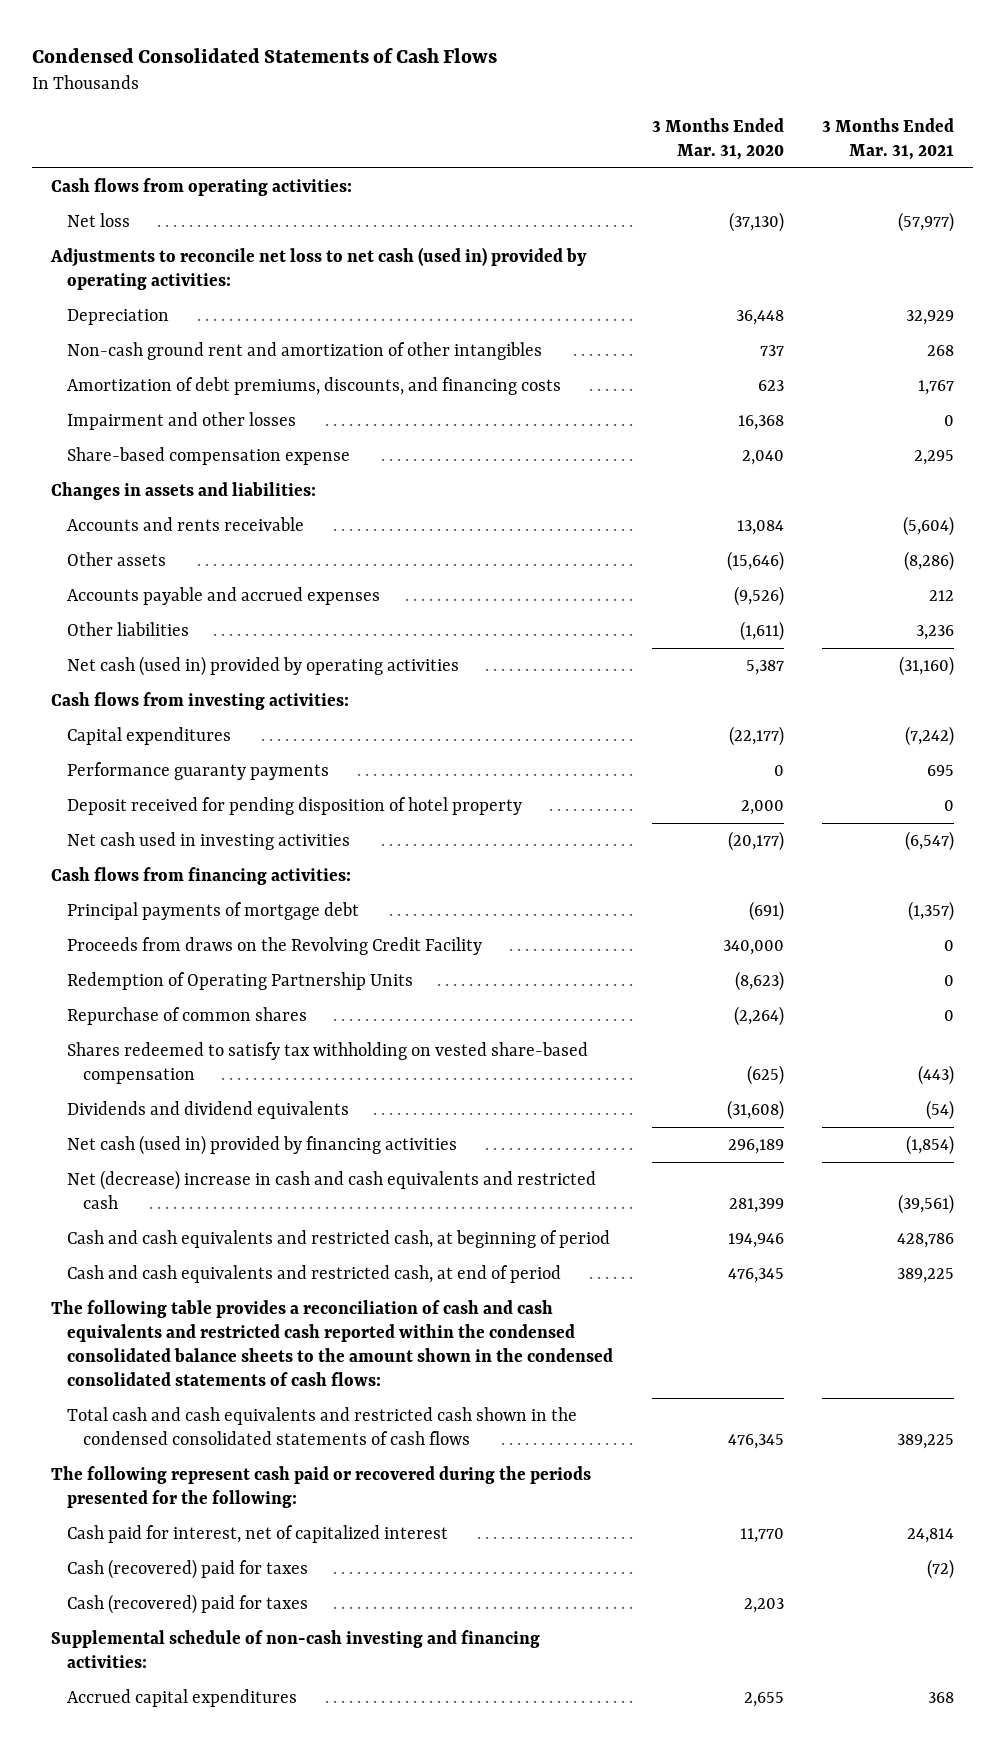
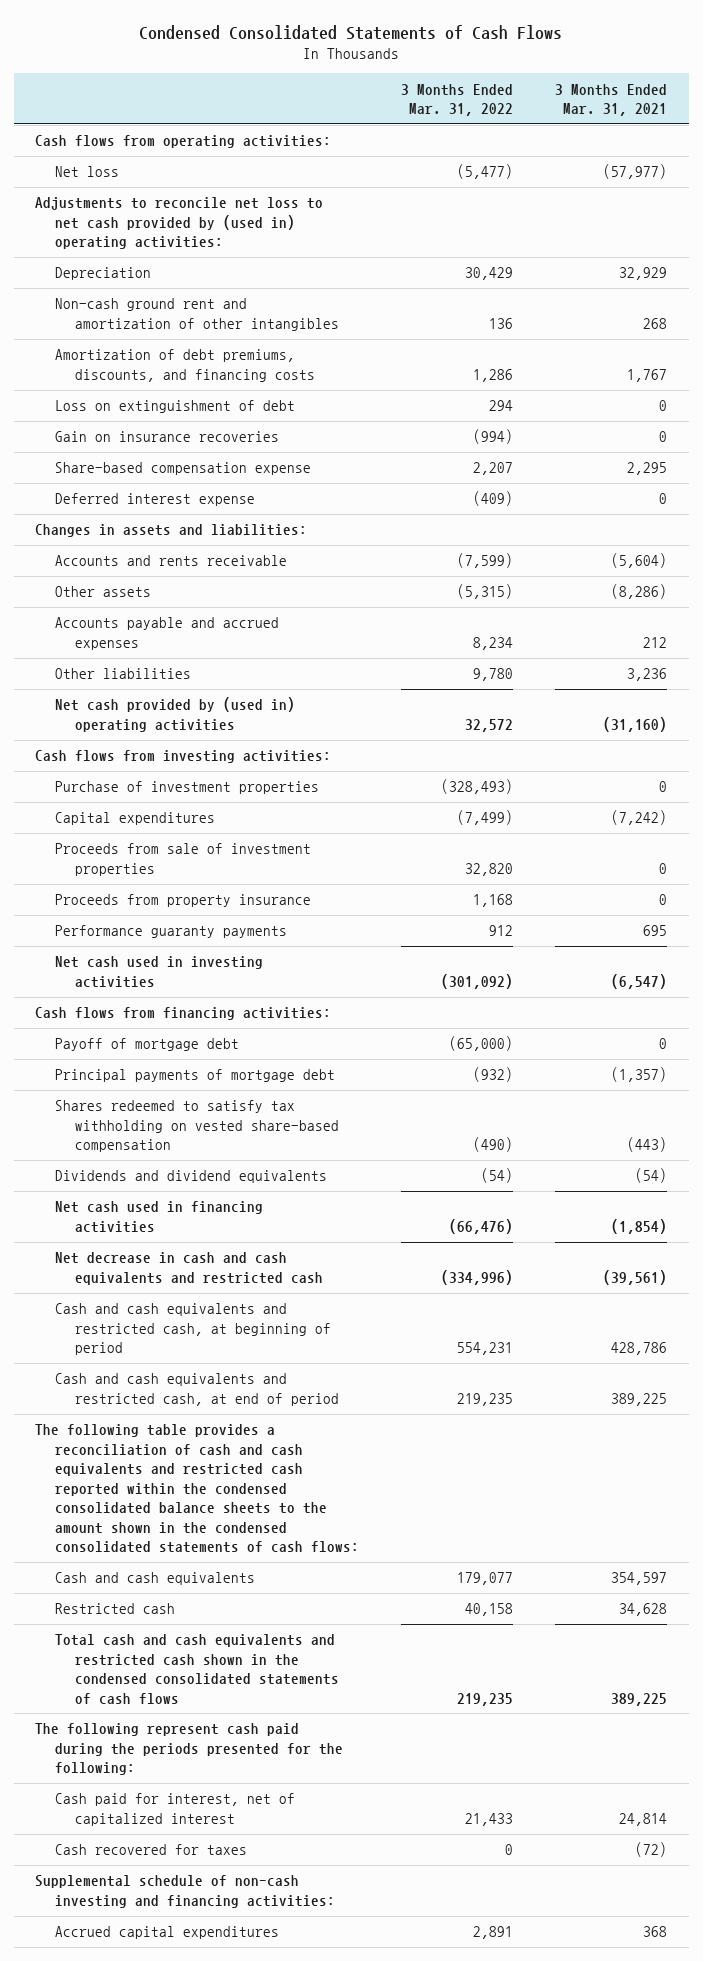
[651,117,784,160] 3 Months Ended Mar. 31, 2020 -> none
none -> [401,83,514,117] 3 Months Ended Mar. 31, 2022
[50,247,588,291] Adjustments to reconcile net loss to net cash (used in) provided by operating activities: -> [35,197,324,250] Adjustments to reconcile net loss to net cash provided by (used in) operating activities:
[67,412,297,431] Impairment and other losses -> none
none -> [54,400,295,414] Loss on extinguishment of debt
none -> [54,431,279,443] Gain on insurance recoveries
none -> [54,493,255,507] Deferred interest expense
[67,656,460,677] Net cash (used in) provided by operating activities -> [54,697,295,732] Net cash provided by (used in) operating activities
none -> [54,781,319,795] Purchase of investment properties
none -> [54,843,311,876] Proceeds from sale of investment properties
none -> [54,894,311,908] Proceeds from property insurance
[67,797,523,816] Deposit received for pending disposition of hotel property -> none
none -> [54,1038,239,1052] Payoff of mortgage debt
[67,937,483,956] Proceeds from draws on the Revolving Credit Facility -> none
[67,972,414,991] Redemption of Operating Partnership Units -> none
[67,1007,308,1026] Repurchase of common shares -> none
[67,1135,458,1156] Net cash (used in) provided by financing activities -> [54,1201,263,1233] Net cash used in financing activities
[67,1170,597,1210] Net (decrease) increase in cash and cash equivalents and restricted cash -> [54,1252,323,1285] Net decrease in cash and cash equivalents and restricted cash
none -> [54,1572,255,1586] Cash and cash equivalents
none -> [54,1603,175,1615] Restricted cash
[51,1466,592,1509] The following represent cash paid or recovered during the periods presented for the following: -> [35,1723,343,1776] The following represent cash paid during the periods presented for the following:
[67,1594,309,1615] Cash (recovered) paid for taxes -> none
[67,1559,309,1580] Cash (recovered) paid for taxes -> [54,1844,247,1856] Cash recovered for taxes

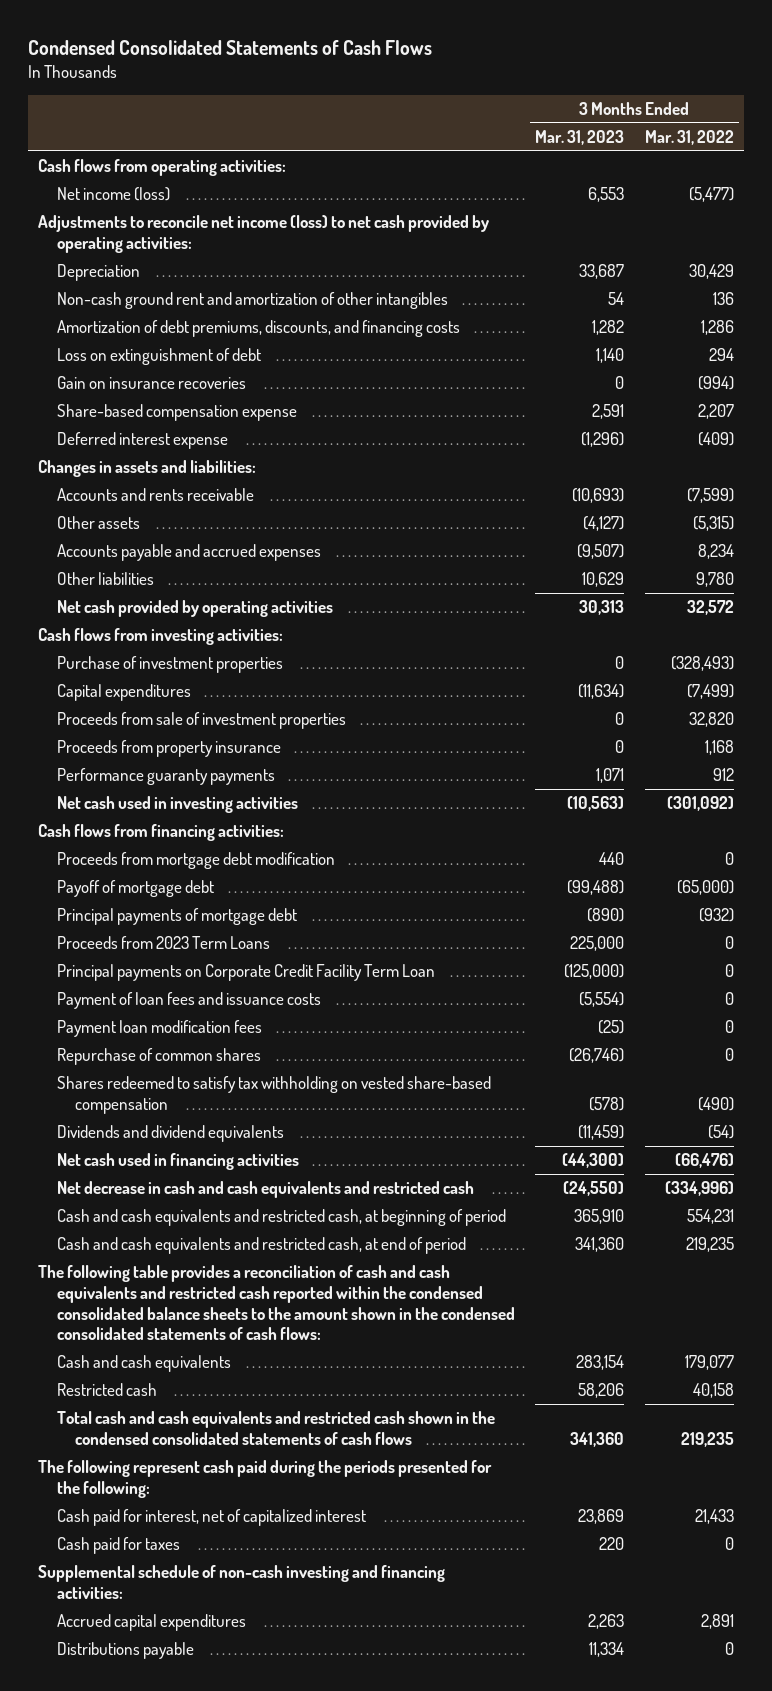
[555,83,668,117] 3 Months Ended Mar. 31, 2021 -> none
none -> [535,130,625,146] Mar. 31, 2023
[54,166,119,178] Net loss -> [56,187,170,202] Net income (loss)
[35,197,324,250] Adjustments to reconcile net loss to net cash provided by (used in) operating activities: -> [38,215,490,254] Adjustments to reconcile net income (loss) to net cash provided by operating activities:
[54,697,295,732] Net cash provided by (used in) operating activities -> [56,600,333,618] Net cash provided by operating activities
none -> [56,852,335,870] Proceeds from mortgage debt modification
none -> [56,936,270,950] Proceeds from 2023 Term Loans
none -> [56,964,435,982] Principal payments on Corporate Credit Facility Term Loan
none -> [56,992,321,1010] Payment of loan fees and issuance costs
none -> [56,1020,262,1038] Payment loan modification fees
none -> [56,1048,261,1066] Repurchase of common shares
[54,1844,247,1856] Cash recovered for taxes -> [56,1537,180,1555] Cash paid for taxes
none -> [56,1642,194,1660] Distributions payable

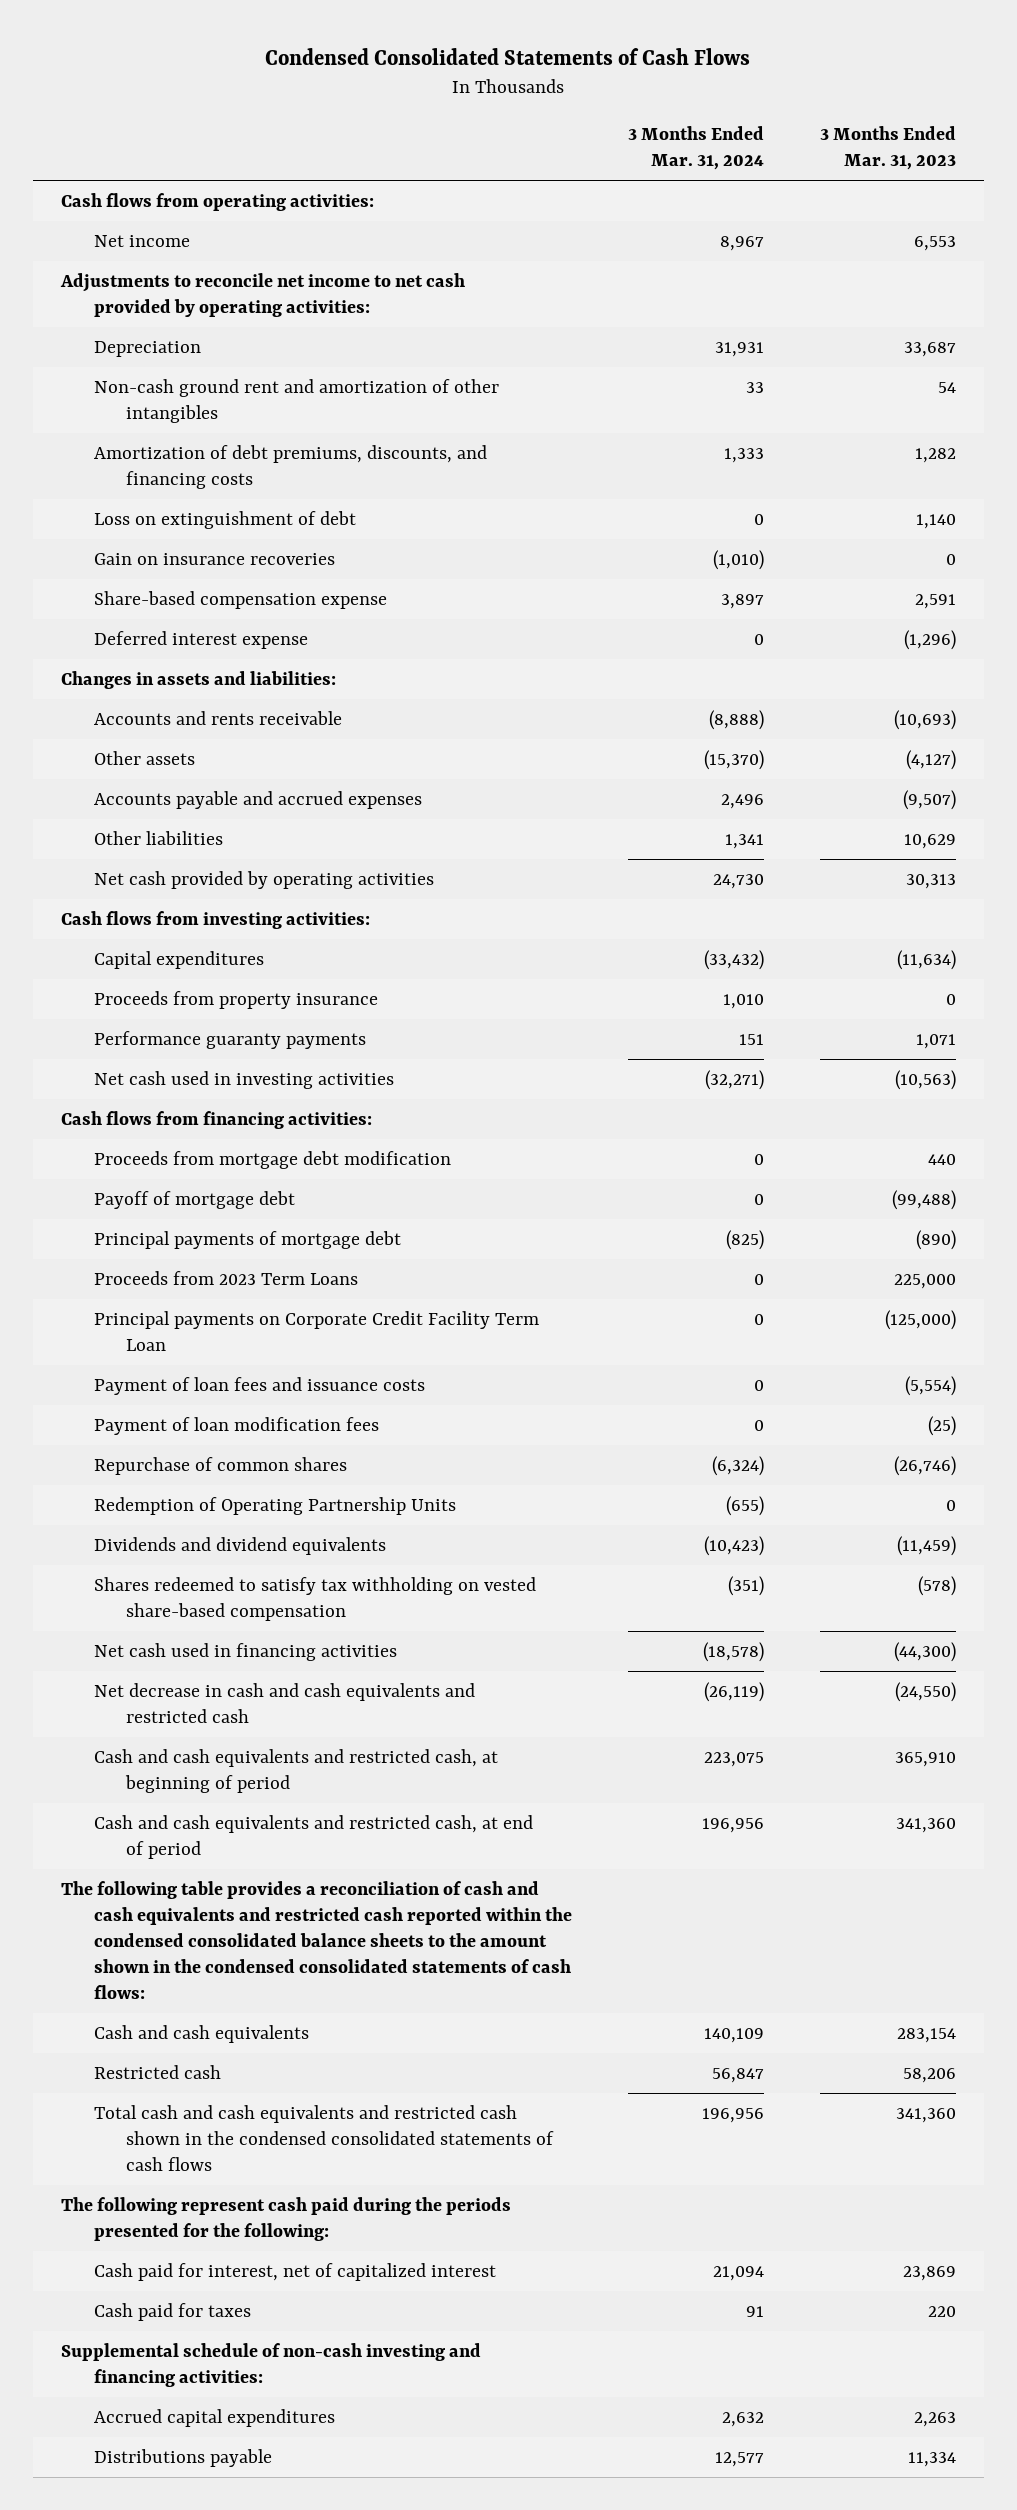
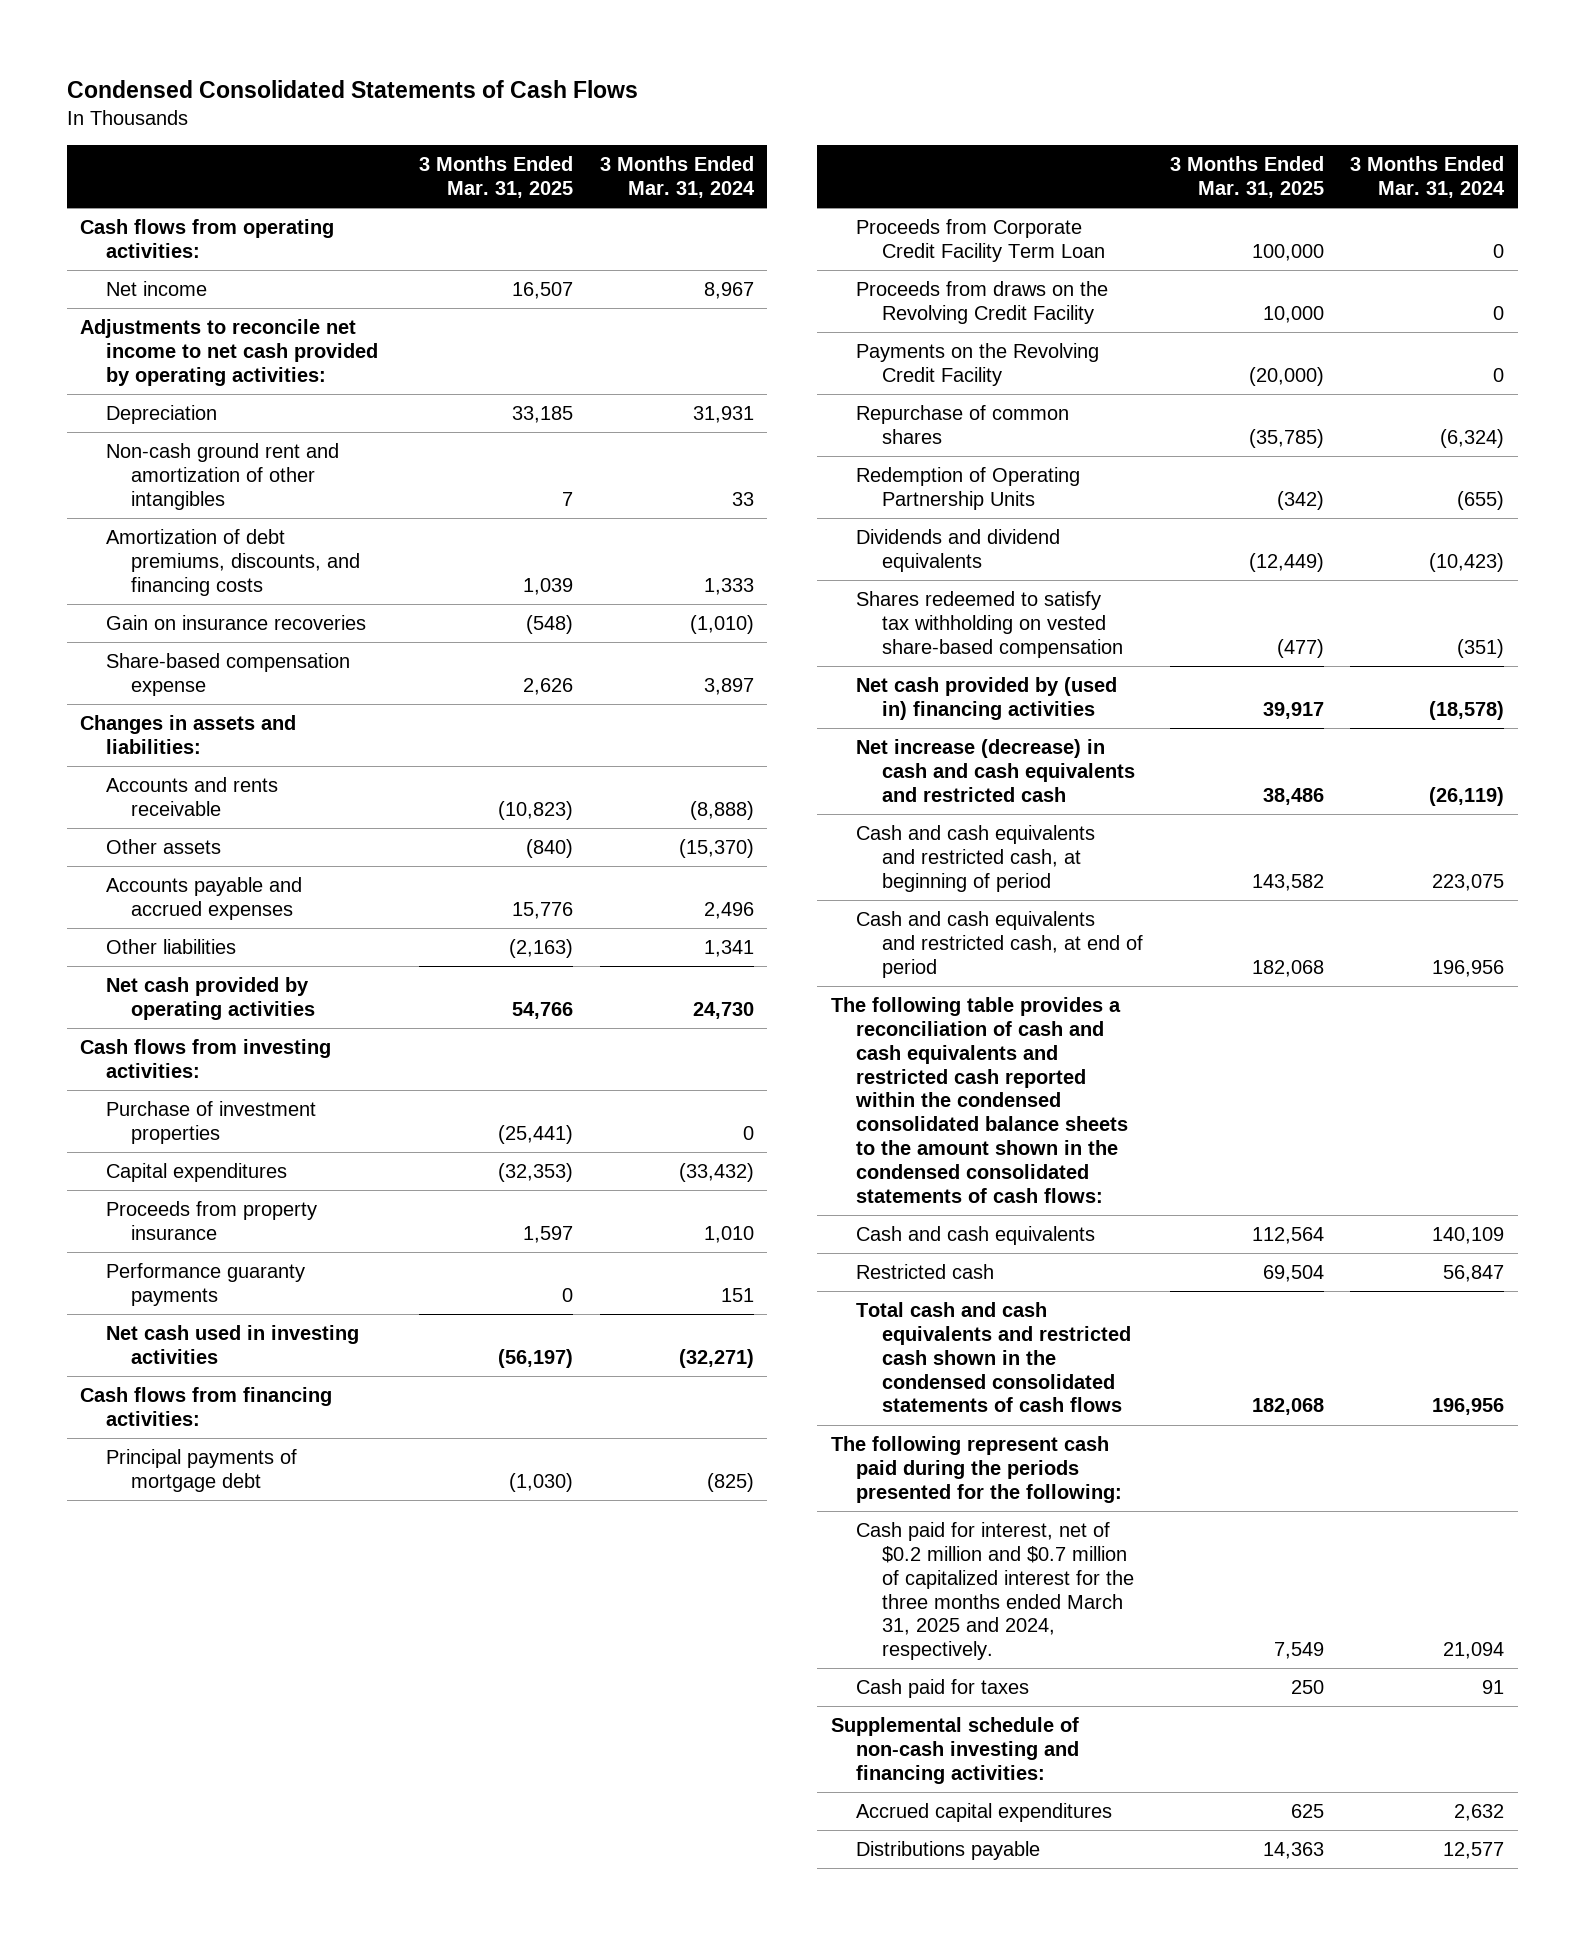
[819,126,956,171] 3 Months Ended Mar. 31, 2023 -> none
none -> [418,156,573,198] 3 Months Ended Mar. 31, 2025
[93,510,356,529] Loss on extinguishment of debt -> none
[93,630,308,649] Deferred interest expense -> none
none -> [105,1101,316,1144] Purchase of investment properties
[93,1150,451,1169] Proceeds from mortgage debt modification -> none
[93,1190,295,1209] Payoff of mortgage debt -> none
[93,1310,539,1351] Principal payments on Corporate Credit Facility Term Loan -> none
[93,1376,425,1395] Payment of loan fees and issuance costs -> none
[93,1416,379,1435] Payment of loan modification fees -> none
[93,1270,358,1285] Proceeds from 2023 Term Loans -> [856,219,1105,262] Proceeds from Corporate Credit Facility Term Loan
none -> [856,281,1109,324] Proceeds from draws on the Revolving Credit Facility
none -> [856,343,1100,386] Payments on the Revolving Credit Facility
[93,1642,397,1661] Net cash used in financing activities -> [856,677,1118,720] Net cash provided by (used in) financing activities
[93,1682,475,1723] Net decrease in cash and cash equivalents and restricted cash -> [856,739,1135,802] Net increase (decrease) in cash and cash equivalents and restricted cash
[93,2262,496,2281] Cash paid for interest, net of capitalized interest -> [856,1522,1134,1661] Cash paid for interest, net of $0.2 million and $0.7 million of capitalized interest for the three months ended March 31, 2025 and 2024, respectively.

